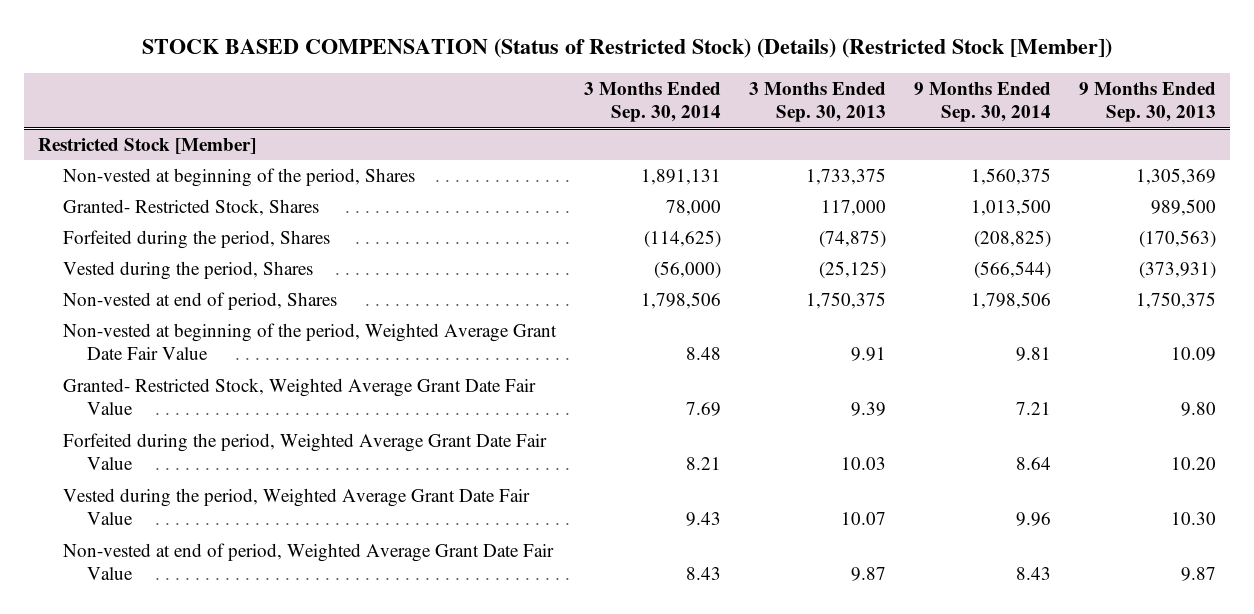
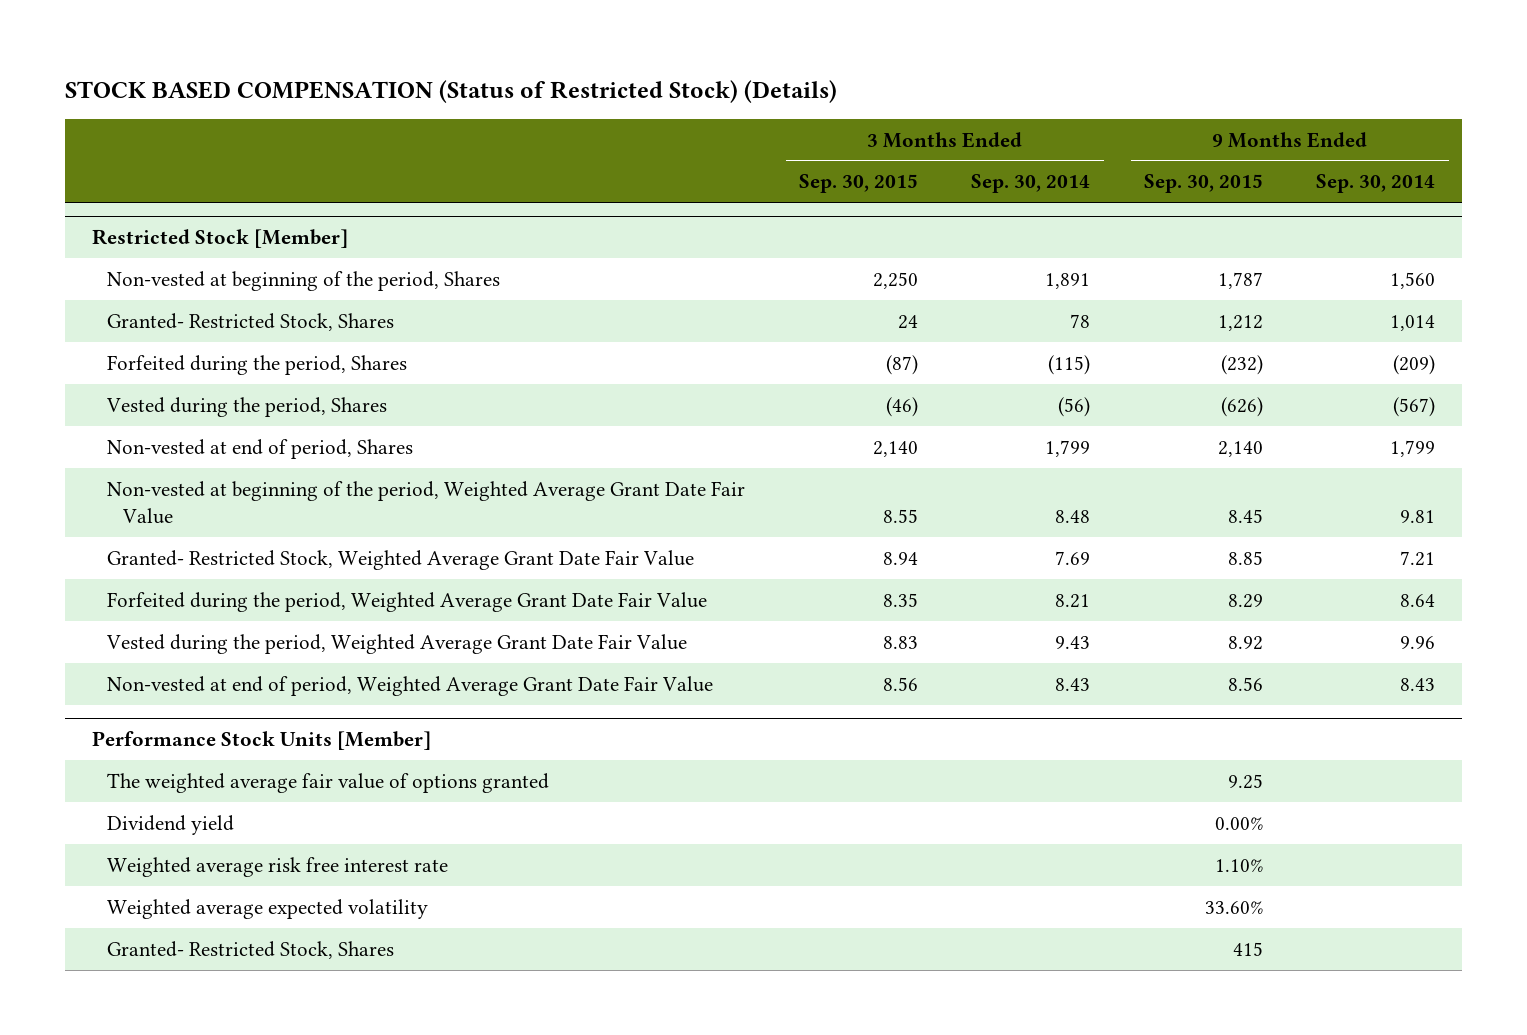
[142,37,1113,58] STOCK BASED COMPENSATION (Status of Restricted Stock) (Details) (Restricted Stock [Member]) -> [64,79,837,103] STOCK BASED COMPENSATION (Status of Restricted Stock) (Details)
[748,82,886,123] 3 Months Ended Sep. 30, 2013 -> none
[1079,82,1217,123] 9 Months Ended Sep. 30, 2013 -> none
none -> [798,174,918,194] Sep. 30, 2015
none -> [1143,174,1263,194] Sep. 30, 2015
[640,169,721,186] 1,891,131 -> [1045,272,1091,289] 1,891
[970,168,1051,186] 1,560,375 -> [1390,271,1436,289] 1,560
[665,200,721,217] 78,000 -> [1070,313,1091,328] 78
[970,199,1051,217] 1,013,500 -> [1390,314,1436,331] 1,014
[643,230,721,249] (114,625) -> [1048,354,1091,375] (115)
[973,230,1051,249] (208,825) -> [1393,354,1436,375] (209)
[653,261,721,280] (56,000) -> [1058,396,1091,417] (56)
[973,261,1051,280] (566,544) -> [1393,396,1436,417] (567)
[640,292,721,310] 1,798,506 -> [1045,439,1091,457] 1,799
[970,292,1051,310] 1,798,506 -> [1390,439,1436,457] 1,799
none -> [91,731,431,751] Performance Stock Units [Member]
none -> [107,772,550,793] The weighted average fair value of options granted
none -> [107,814,235,835] Dividend yield
none -> [107,856,449,877] Weighted average risk free interest rate
none -> [107,898,429,919] Weighted average expected volatility
none -> [107,940,395,959] Granted- Restricted Stock, Shares

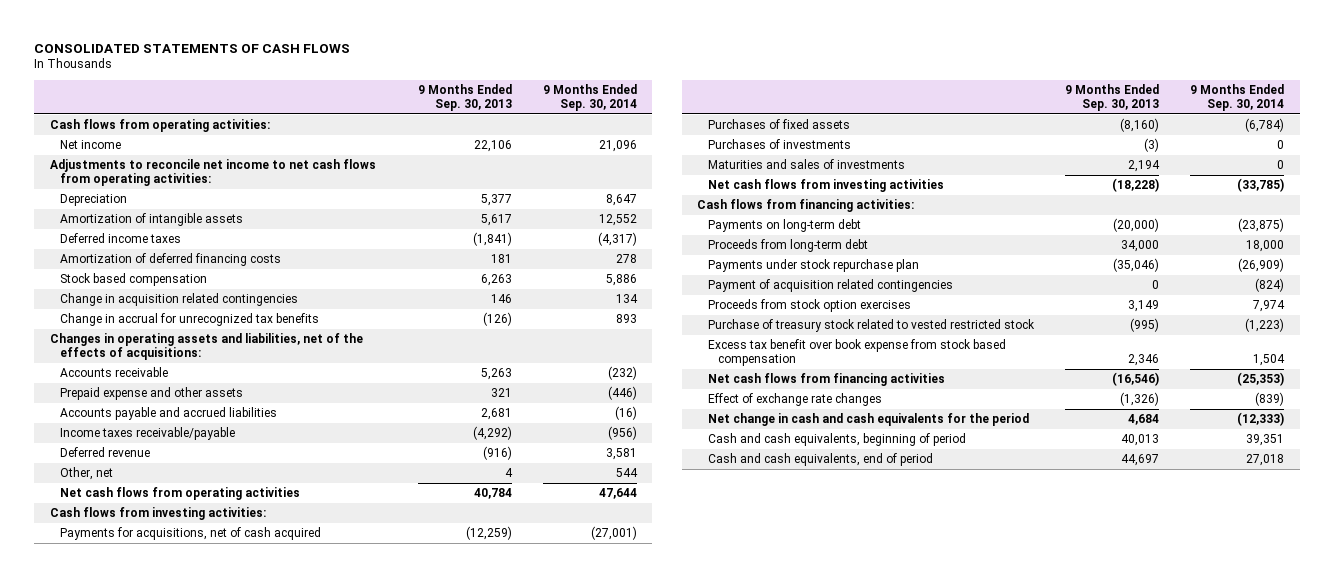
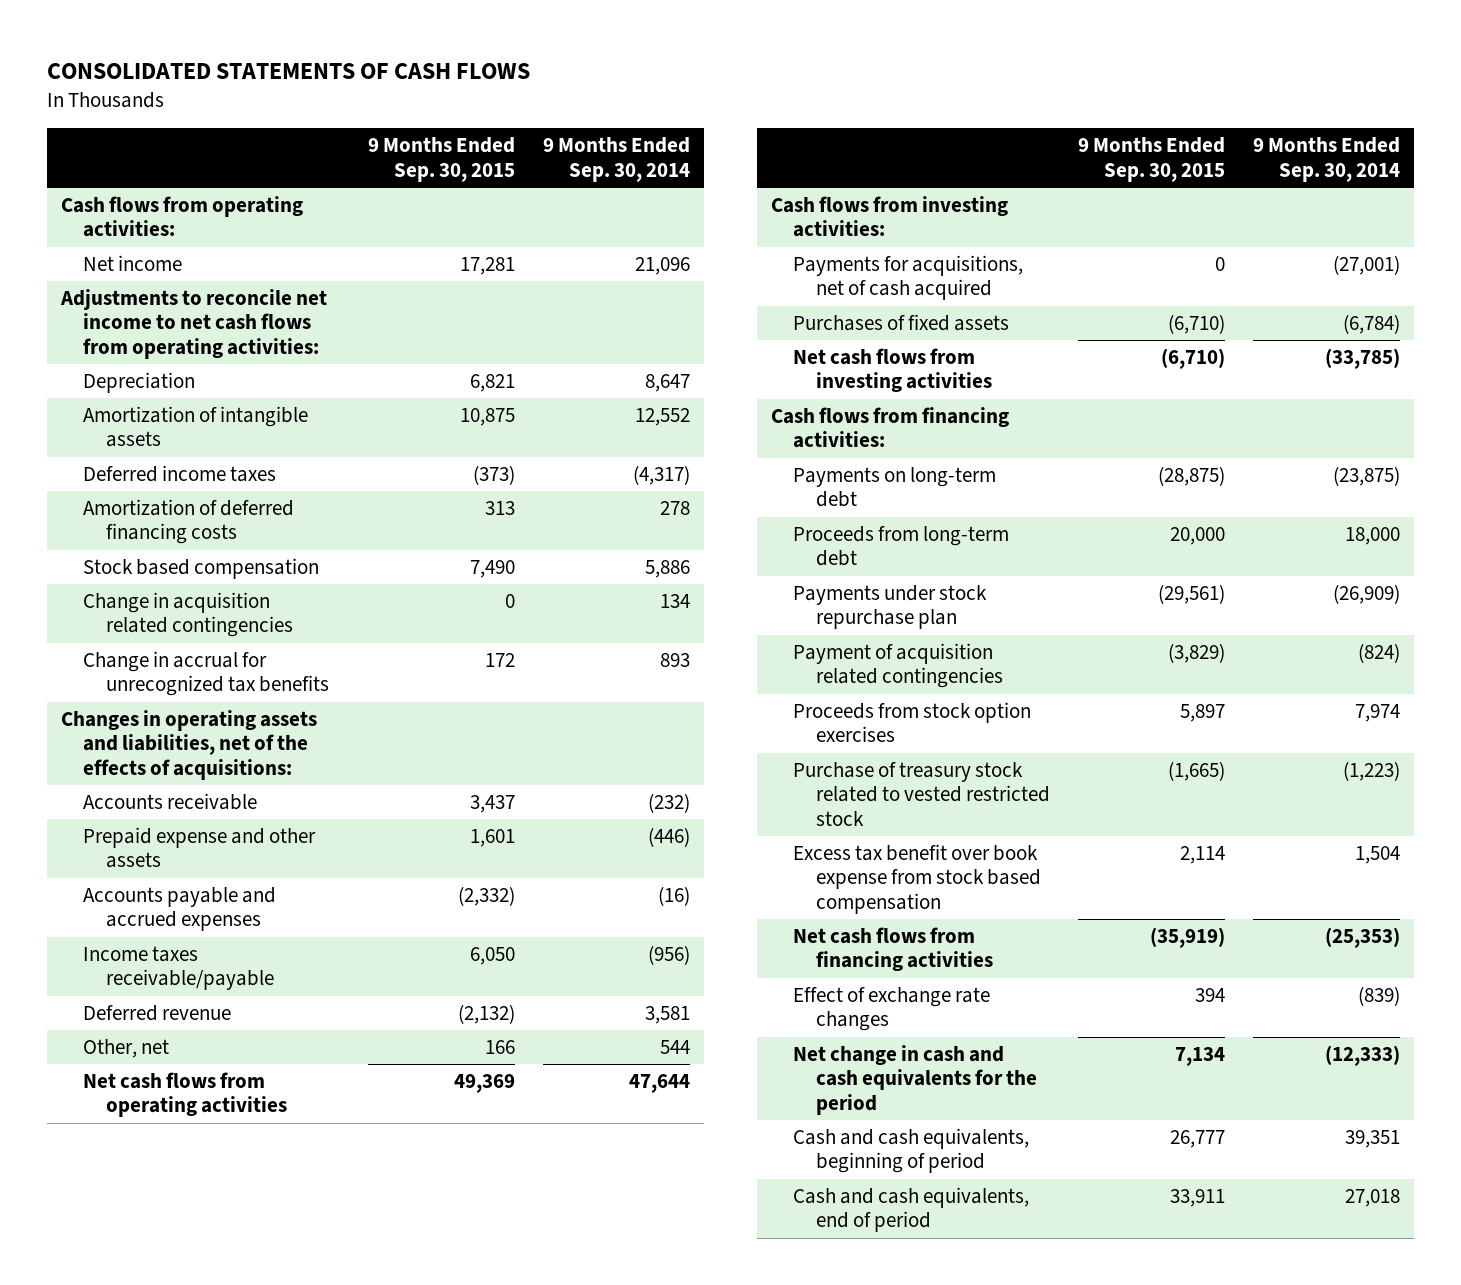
[417,84,512,112] 9 Months Ended Sep. 30, 2013 -> none
none -> [367,137,515,182] 9 Months Ended Sep. 30, 2015
[60,407,278,421] Accounts payable and accrued liabilities -> [83,887,277,932] Accounts payable and accrued expenses
[707,139,851,150] Purchases of investments -> none
[707,159,905,170] Maturities and sales of investments -> none

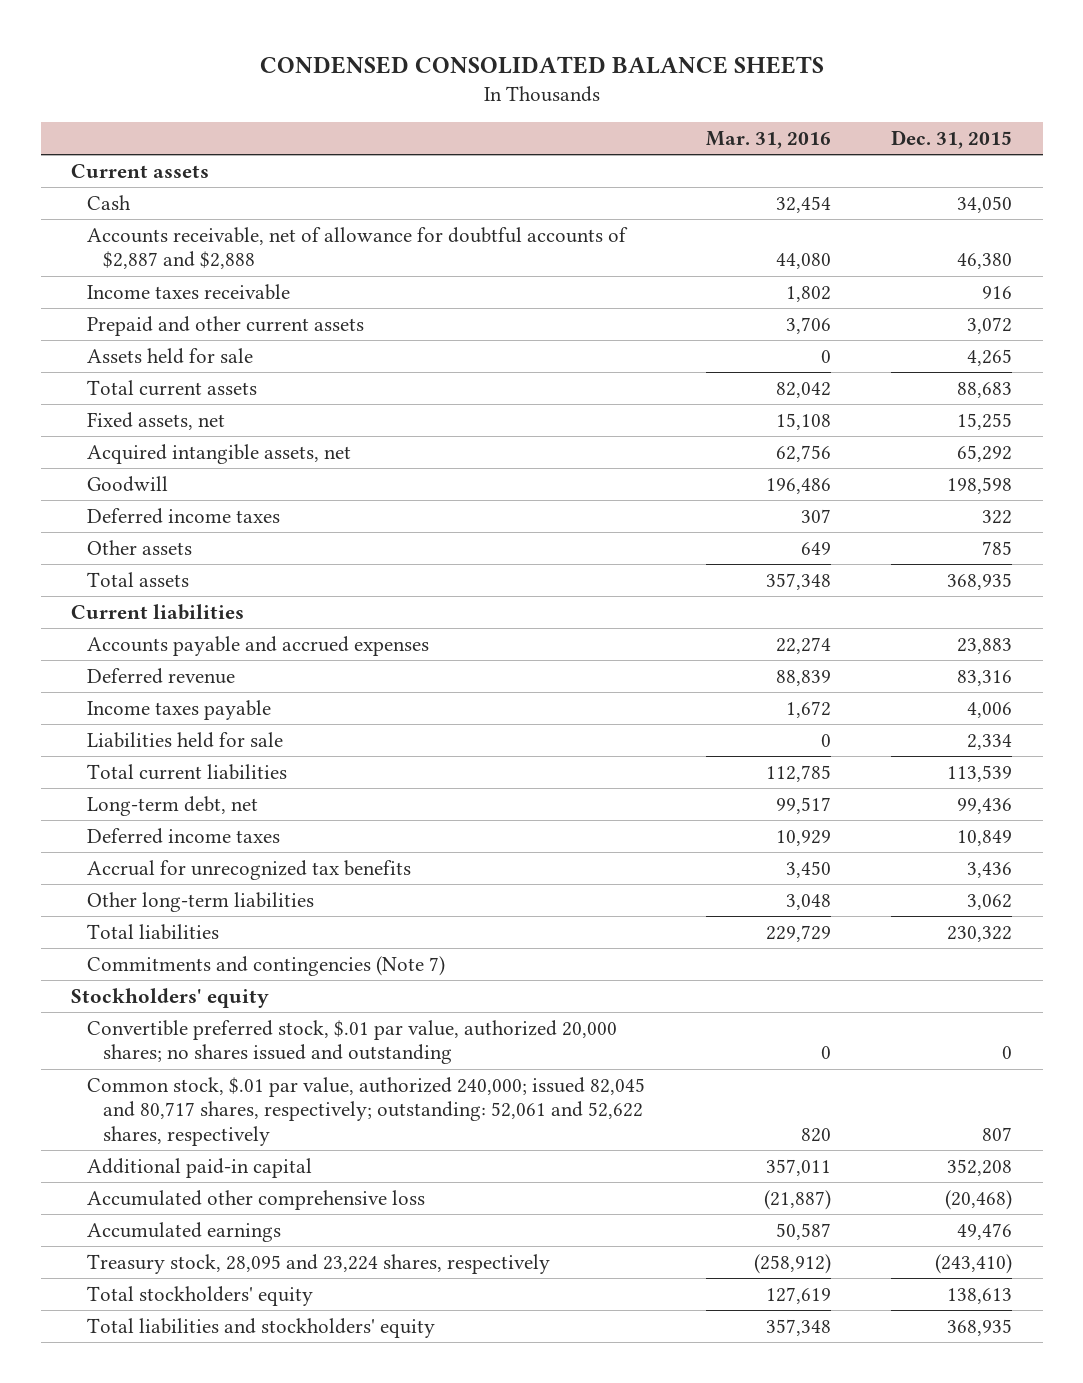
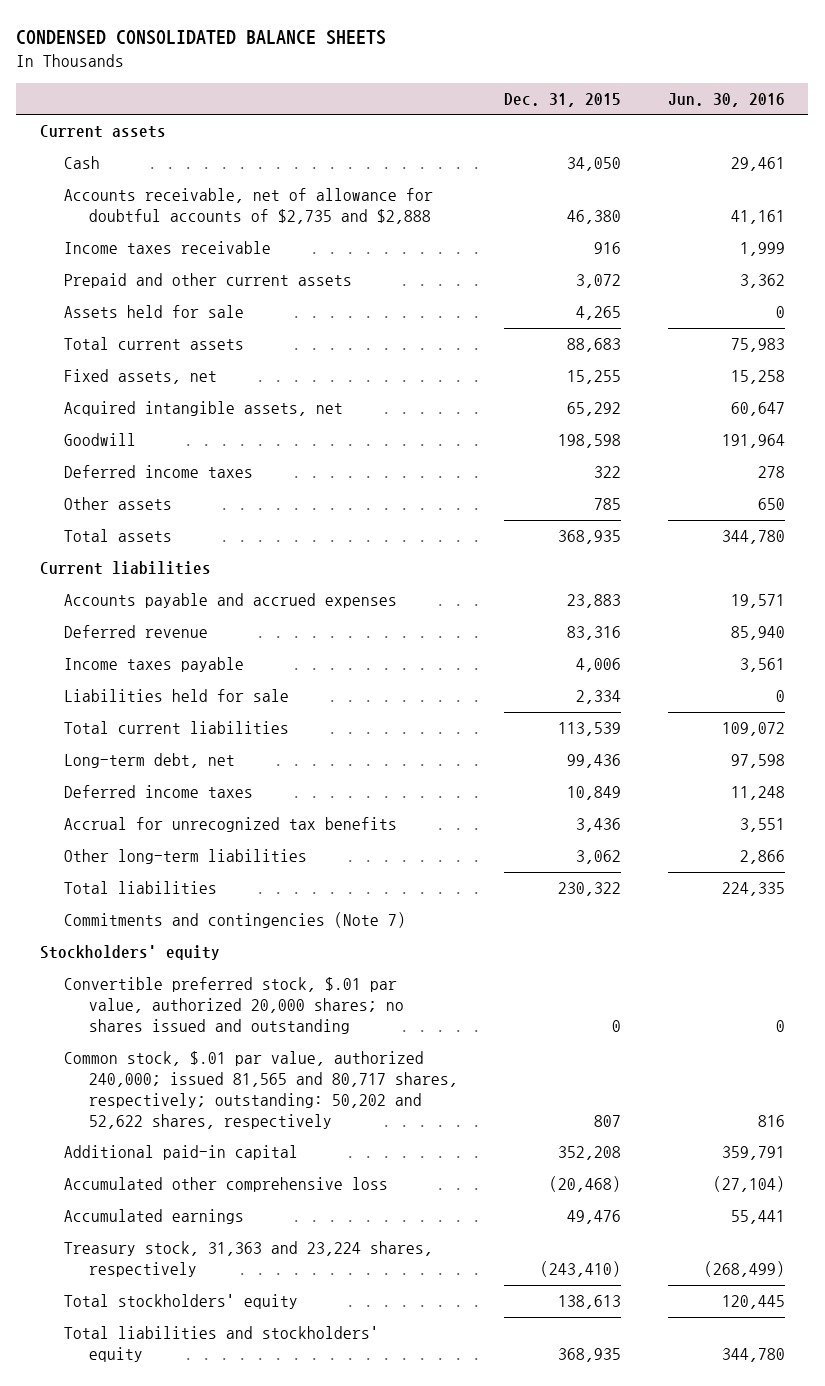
[705,131,831,150] Mar. 31, 2016 -> none
none -> [667,92,785,107] Jun. 30, 2016
[87,226,629,270] Accounts receivable, net of allowance for doubtful accounts of $2,887 and $2,888 -> [64,188,434,225] Accounts receivable, net of allowance for doubtful accounts of $2,735 and $2,888
[87,1076,646,1146] Common stock, $.01 par value, authorized 240,000; issued 82,045 and 80,717 shares, respectively; outstanding: 52,061 and 52,622 shares, respectively -> [64,1051,458,1129] Common stock, $.01 par value, authorized 240,000; issued 81,565 and 80,717 shares, respectively; outstanding: 50,202 and 52,622 shares, respectively
[87,1253,551,1274] Treasury stock, 28,095 and 23,224 shares, respectively -> [64,1241,434,1278] Treasury stock, 31,363 and 23,224 shares, respectively

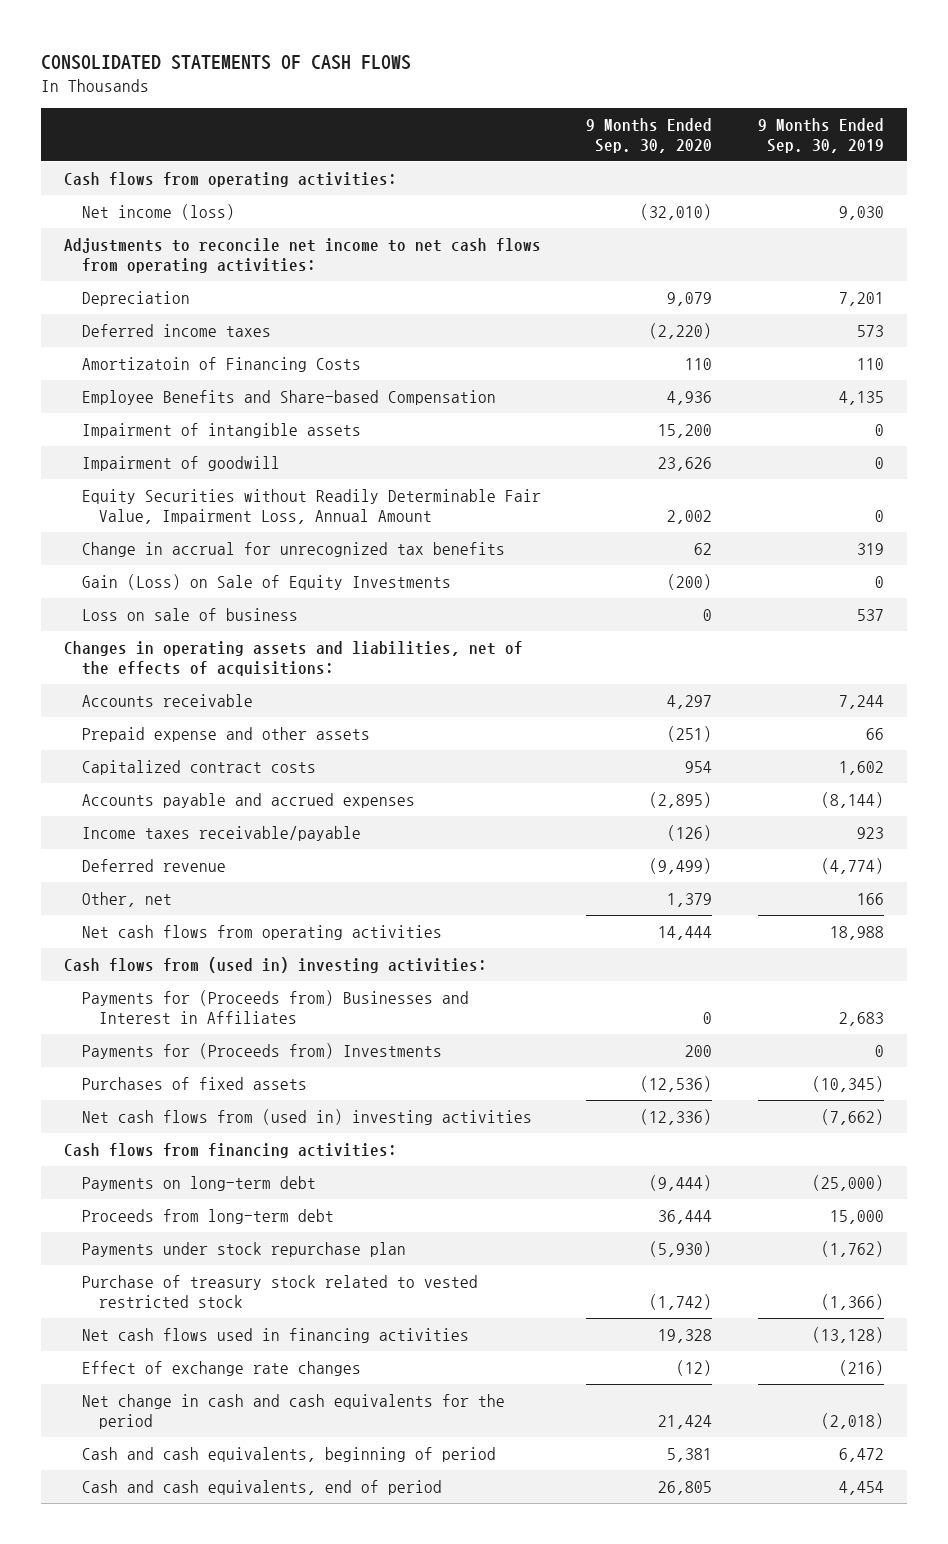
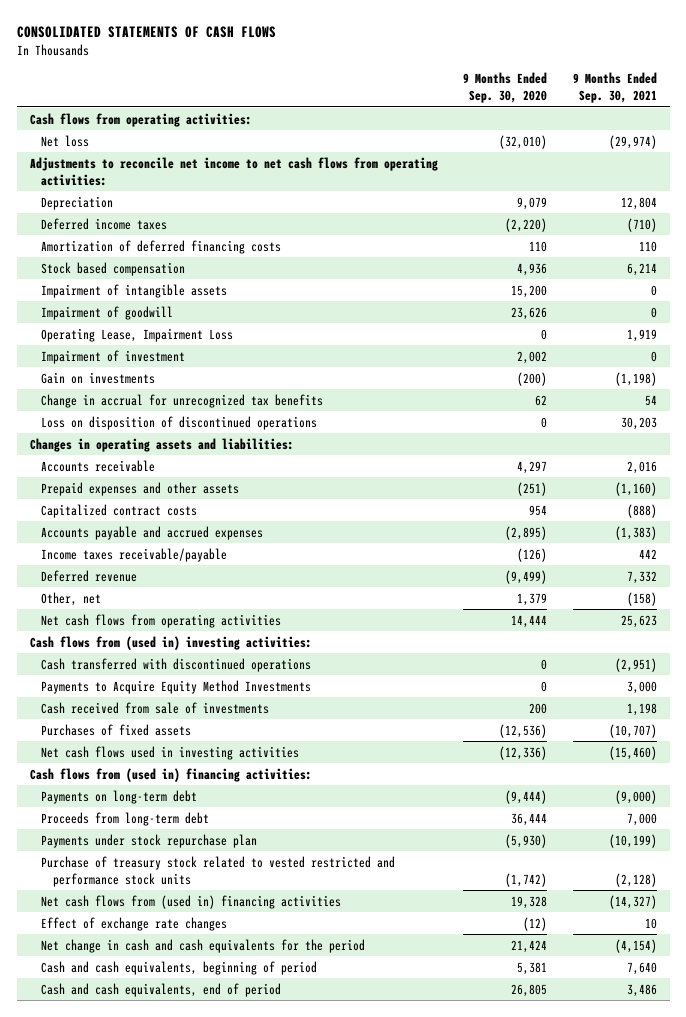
[757,117,884,154] 9 Months Ended Sep. 30, 2019 -> none
none -> [572,72,657,104] 9 Months Ended Sep. 30, 2021
[81,203,235,220] Net income (loss) -> [41,134,90,147] Net loss
[81,356,361,372] Amortizatoin of Financing Costs -> [41,239,282,254] Amortization of deferred financing costs
[81,389,496,405] Employee Benefits and Share-based Compensation -> [41,261,186,276] Stock based compensation
none -> [41,327,234,342] Operating Lease, Impairment Loss
[81,488,541,525] Equity Securities without Readily Determinable Fair Value, Impairment Loss, Annual Amount -> [41,349,186,364] Impairment of investment
none -> [41,371,156,384] Gain on investments
[81,573,451,590] Gain (Loss) on Sale of Equity Investments -> none
[81,607,298,621] Loss on sale of business -> none
none -> [41,415,318,430] Loss on disposition of discontinued operations
[63,640,523,677] Changes in operating assets and liabilities, net of the effects of acquisitions: -> [29,437,294,452] Changes in operating assets and liabilities:
[81,726,370,742] Prepaid expense and other assets -> [41,481,240,496] Prepaid expenses and other assets
[81,989,469,1025] Payments for (Proceeds from) Businesses and Interest in Affiliates -> none
none -> [41,657,312,672] Cash transferred with discontinued operations
none -> [41,679,312,694] Payments to Acquire Equity Method Investments
[81,1042,442,1059] Payments for (Proceeds from) Investments -> [41,701,270,714] Cash received from sale of investments
[81,1108,532,1125] Net cash flows from (used in) investing activities -> [41,745,300,760] Net cash flows used in investing activities
[63,1142,397,1158] Cash flows from financing activities: -> [29,767,312,782] Cash flows from (used in) financing activities:
[81,1274,478,1309] Purchase of treasury stock related to vested restricted stock -> [41,855,396,887] Purchase of treasury stock related to vested restricted and performance stock units
[81,1327,469,1343] Net cash flows used in financing activities -> [41,894,342,909] Net cash flows from (used in) financing activities

